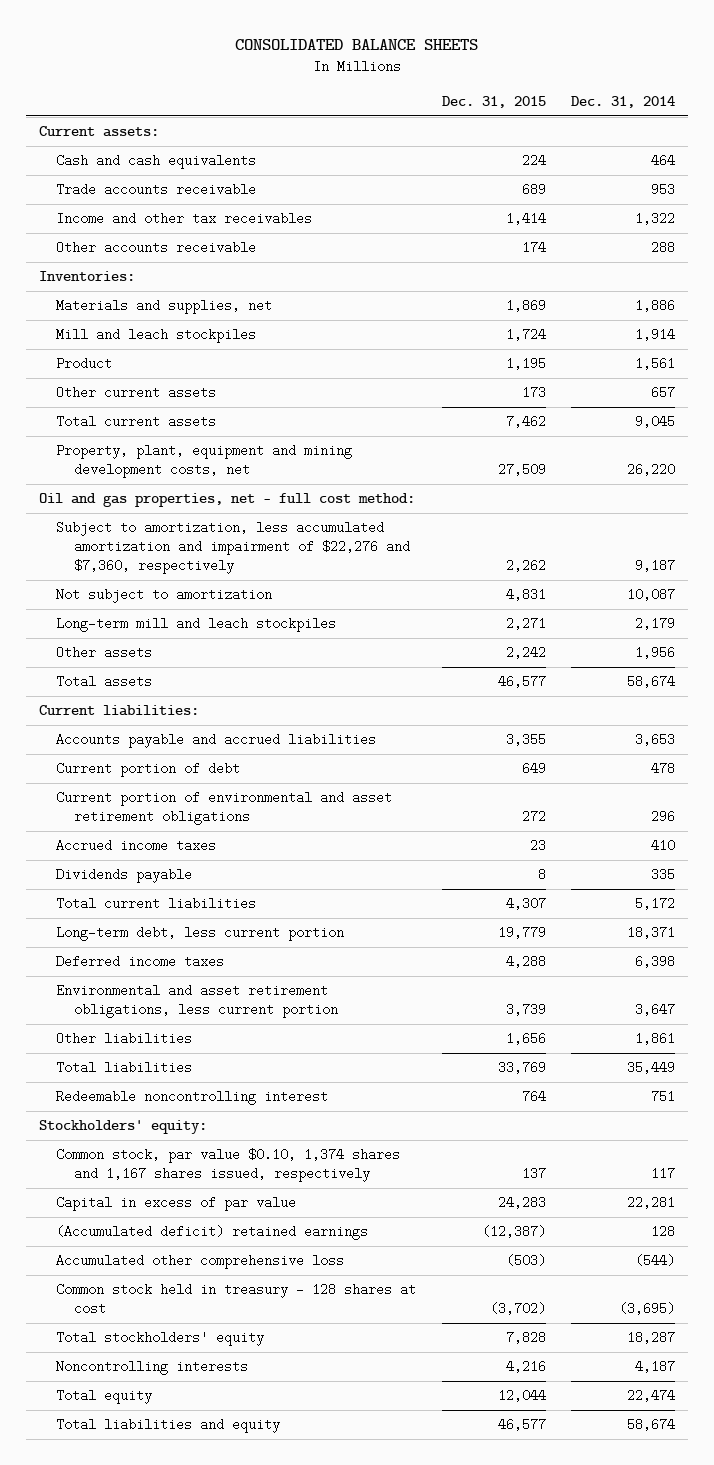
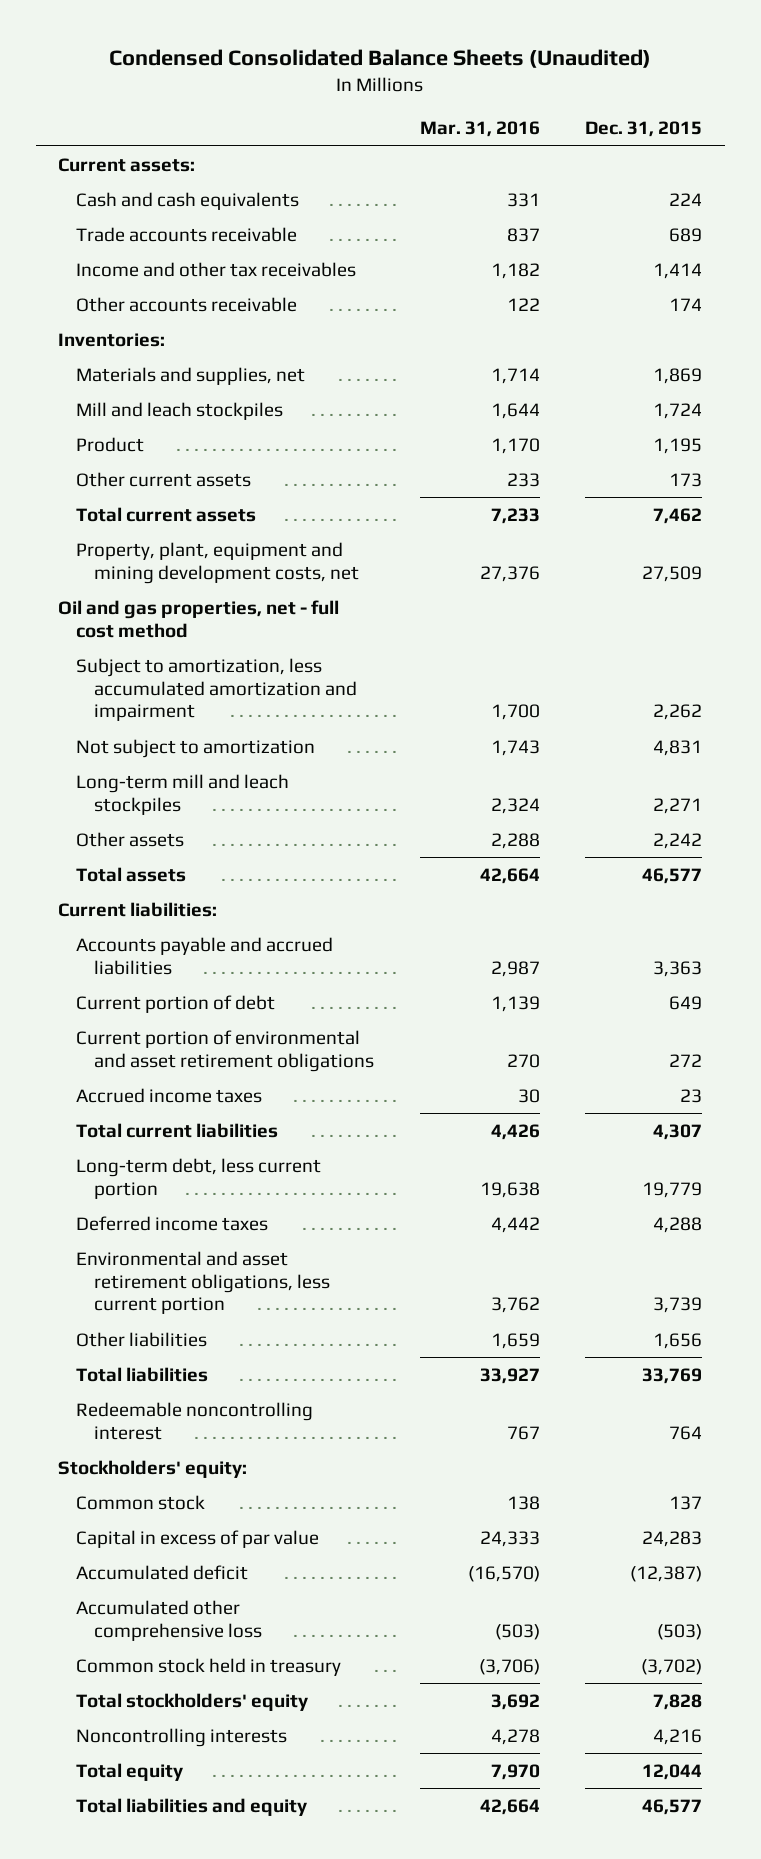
[234,39,478,51] CONSOLIDATED BALANCE SHEETS -> [109,49,652,69] Condensed Consolidated Balance Sheets (Unaudited)
[571,96,676,109] Dec. 31, 2014 -> none
none -> [419,121,540,138] Mar. 31, 2016
[38,493,415,508] Oil and gas properties, net - full cost method: -> [58,599,340,638] Oil and gas properties, net - full cost method
[56,521,411,575] Subject to amortization, less accumulated amortization and impairment of $22,276 and $7,360, respectively -> [76,657,358,722] Subject to amortization, less accumulated amortization and impairment
[505,733,546,747] 3,355 -> [653,960,703,977] 3,363
[56,868,193,884] Dividends payable -> none
[56,1148,401,1183] Common stock, par value $0.10, 1,374 shares and 1,167 shares issued, respectively -> [76,1494,206,1510] Common stock
[56,1225,369,1241] (Accumulated deficit) retained earnings -> [76,1564,249,1580] Accumulated deficit
[56,1283,417,1316] Common stock held in treasury - 128 shares at cost -> [76,1657,342,1676] Common stock held in treasury

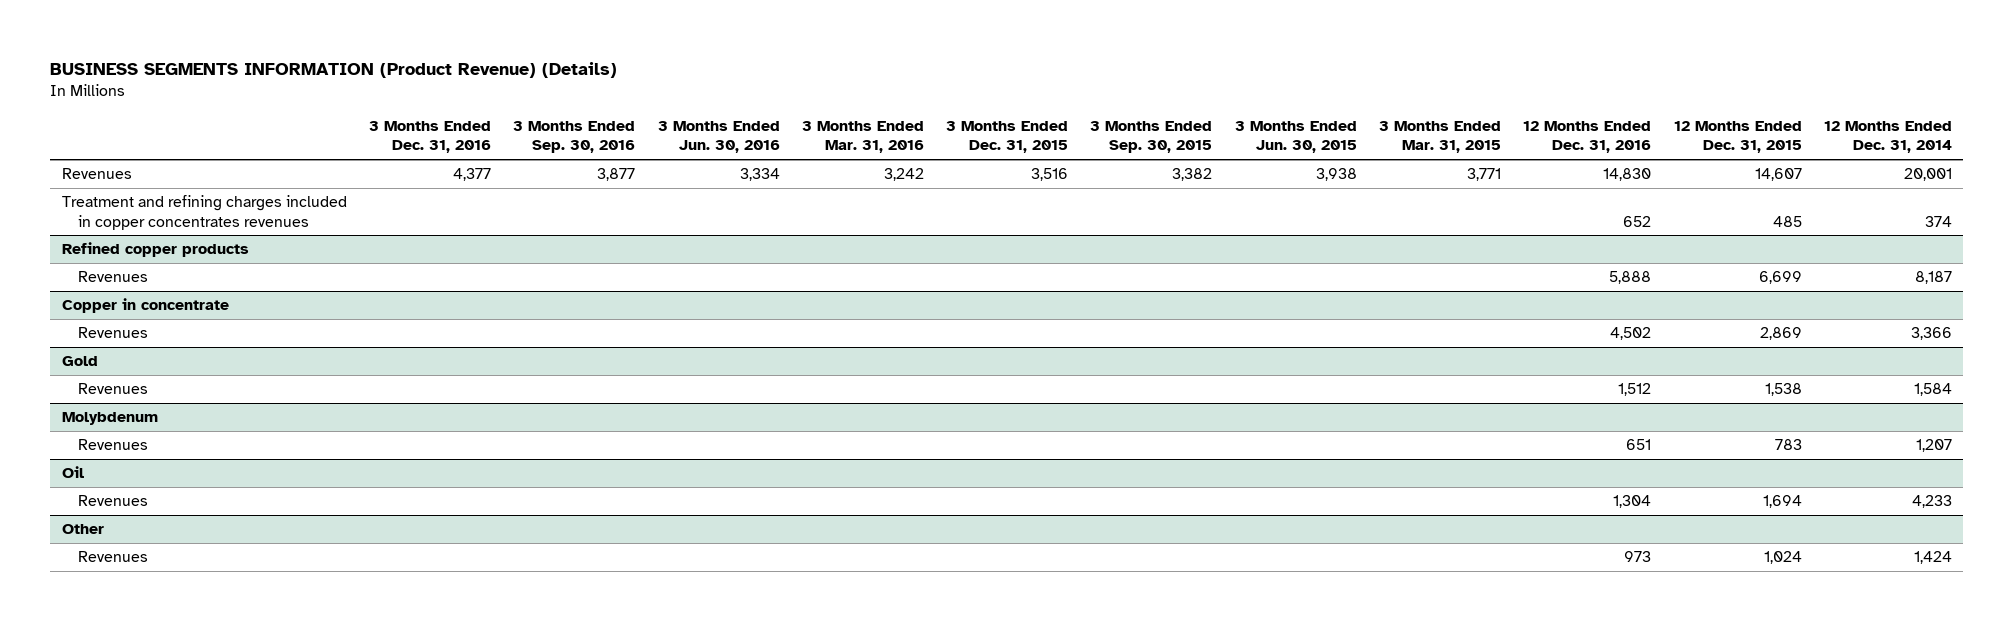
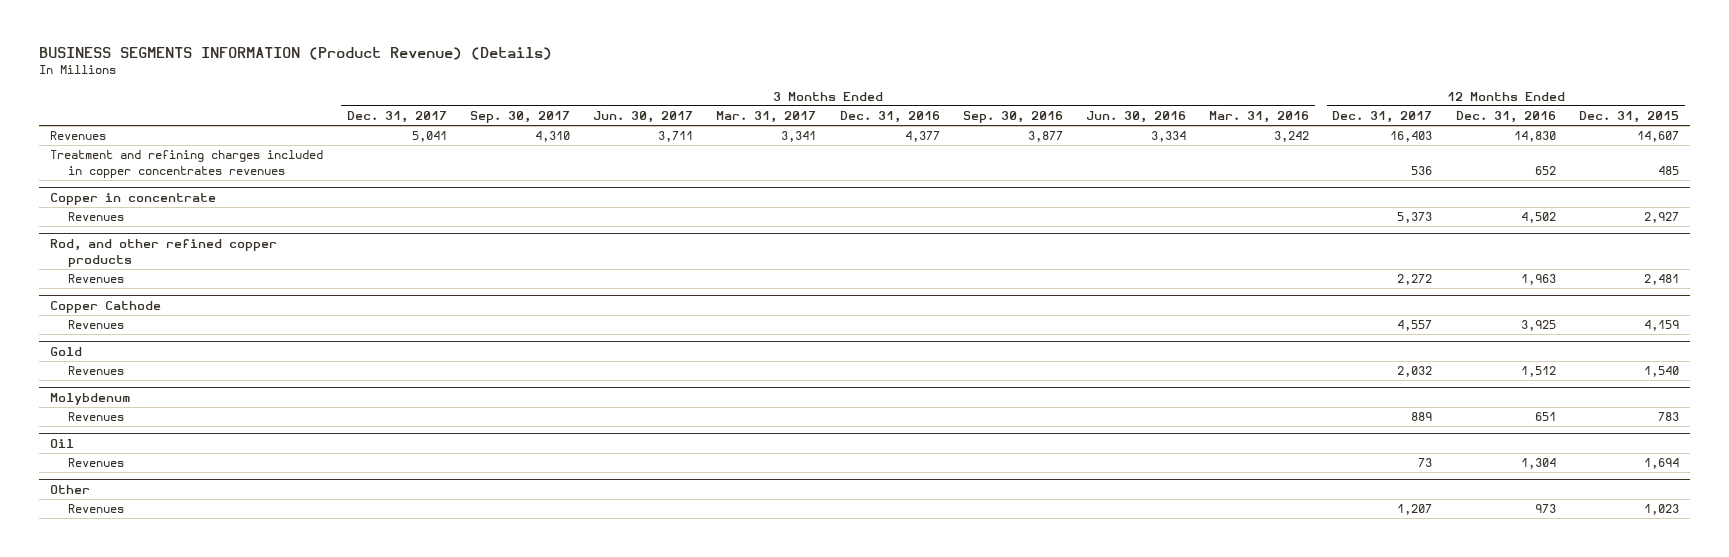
[946,121,1069,154] 3 Months Ended Dec. 31, 2015 -> none
[1090,121,1213,154] 3 Months Ended Sep. 30, 2015 -> none
[1234,121,1357,154] 3 Months Ended Jun. 30, 2015 -> none
[1379,121,1502,154] 3 Months Ended Mar. 31, 2015 -> none
[1824,121,1953,154] 12 Months Ended Dec. 31, 2014 -> none
none -> [346,111,447,124] Dec. 31, 2017
none -> [469,111,570,124] Sep. 30, 2017
none -> [593,111,694,124] Jun. 30, 2017
none -> [716,111,817,124] Mar. 31, 2017
none -> [1332,111,1433,124] Dec. 31, 2017
[61,242,249,258] Refined copper products -> none
[78,271,149,283] Revenues -> none
[1759,327,1802,341] 2,869 -> [1643,212,1679,224] 2,927
none -> [50,239,278,267] Rod, and other refined copper products
none -> [67,274,124,284] Revenues
none -> [50,301,162,314] Copper Cathode
none -> [67,320,124,330] Revenues
[1764,383,1802,397] 1,538 -> [1643,366,1679,378] 1,540
[1763,551,1802,565] 1,024 -> [1643,504,1679,516] 1,023

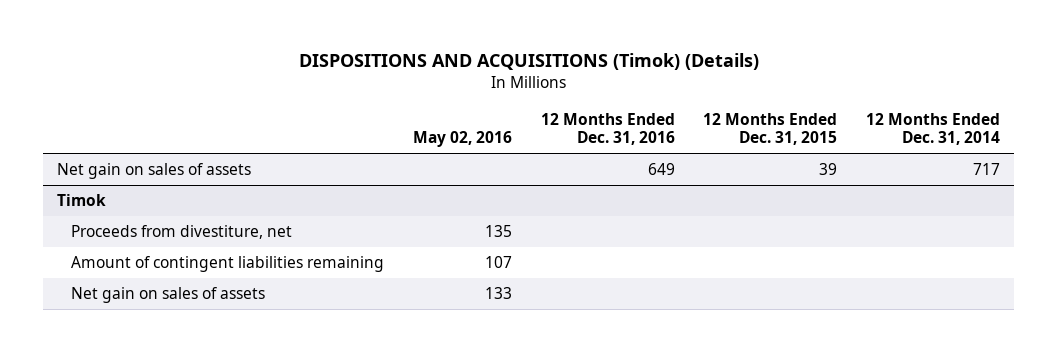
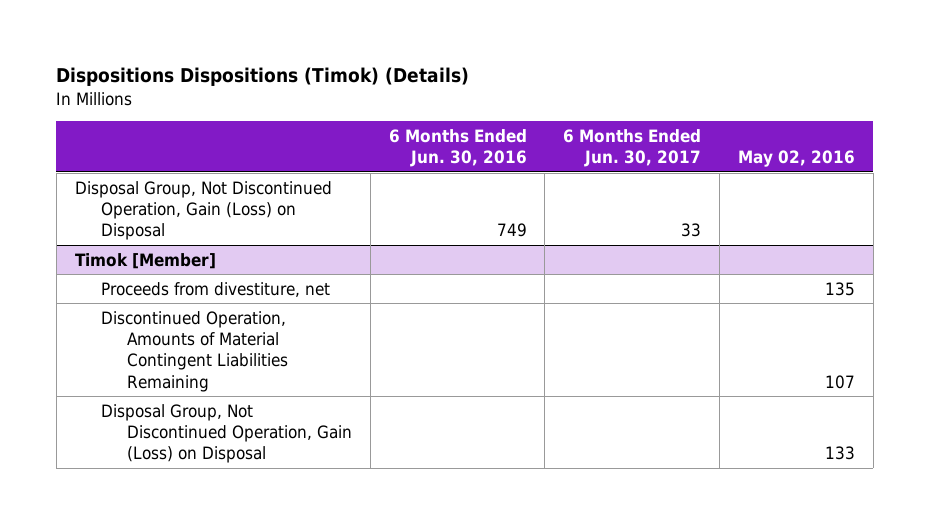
[298,52,759,70] DISPOSITIONS AND ACQUISITIONS (Timok) (Details) -> [56,67,470,87] Dispositions Dispositions (Timok) (Details)
[540,112,675,146] 12 Months Ended Dec. 31, 2016 -> none
[703,112,838,146] 12 Months Ended Dec. 31, 2015 -> none
[866,112,1001,146] 12 Months Ended Dec. 31, 2014 -> none
none -> [388,128,527,168] 6 Months Ended Jun. 30, 2016
none -> [563,128,702,168] 6 Months Ended Jun. 30, 2017
[56,163,251,180] Net gain on sales of assets -> [74,180,332,241] Disposal Group, Not Discontinued Operation, Gain (Loss) on Disposal
[56,194,106,207] Timok -> [74,252,216,269] Timok [Member]
[71,256,385,273] Amount of contingent liabilities remaining -> [100,310,288,392] Discontinued Operation, Amounts of Material Contingent Liabilities Remaining
[71,287,266,304] Net gain on sales of assets -> [100,403,352,464] Disposal Group, Not Discontinued Operation, Gain (Loss) on Disposal

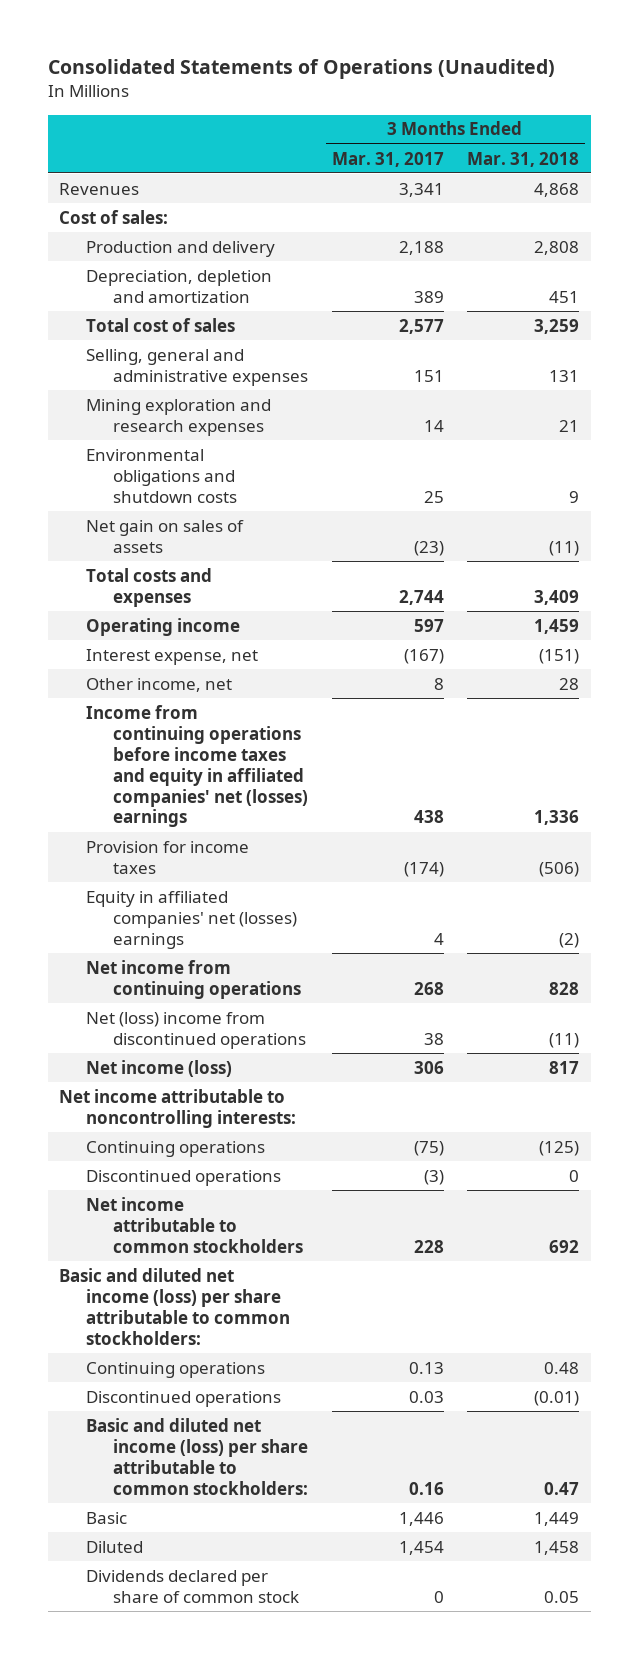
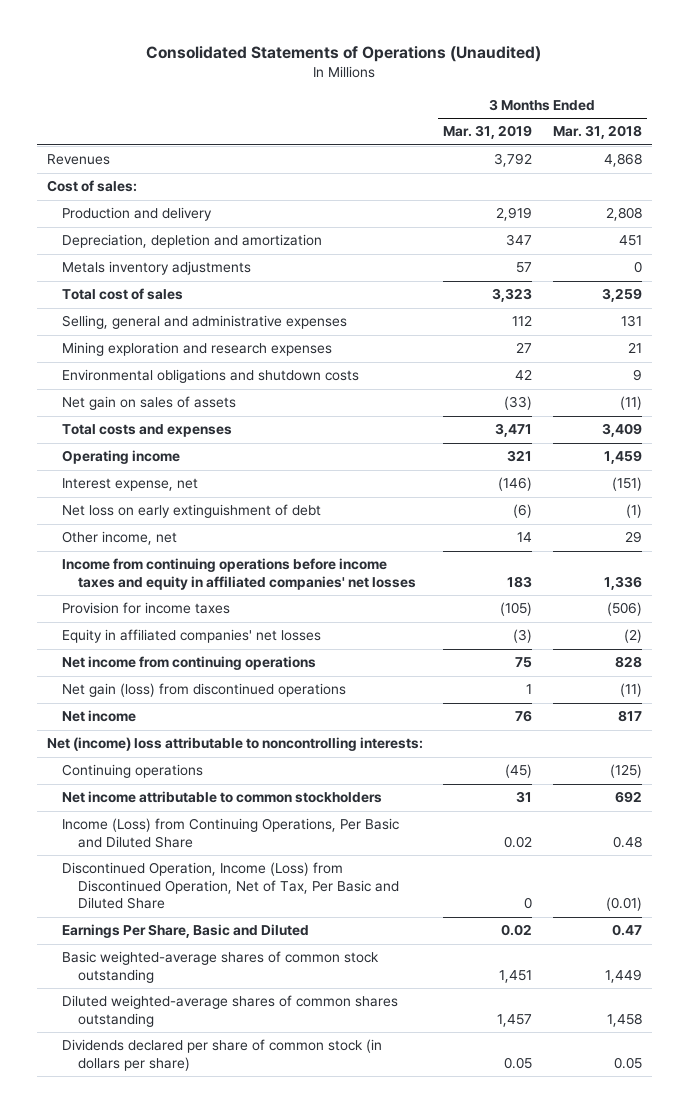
[331,151,444,167] Mar. 31, 2017 -> none
none -> [443,125,533,140] Mar. 31, 2019
none -> [62,261,252,276] Metals inventory adjustments
none -> [62,504,322,519] Net loss on early extinguishment of debt
[558,677,579,690] 28 -> [624,531,642,544] 29
[86,704,309,828] Income from continuing operations before income taxes and equity in affiliated companies' net (losses) earnings -> [62,558,416,590] Income from continuing operations before income taxes and equity in affiliated companies' net losses
[86,890,298,949] Equity in affiliated companies' net (losses) earnings -> [62,629,322,644] Equity in affiliated companies' net losses
[86,1011,307,1049] Net (loss) income from discontinued operations -> [62,683,347,698] Net gain (loss) from discontinued operations
[86,1059,233,1077] Net income (loss) -> [62,710,137,723] Net income
[59,1088,297,1128] Net income attributable to noncontrolling interests: -> [46,737,423,752] Net (income) loss attributable to noncontrolling interests:
[86,1169,282,1186] Discontinued operations -> none
[59,1267,291,1345] Basic and diluted net income (loss) per share attributable to common stockholders: -> none
[86,1390,282,1407] Discontinued operations -> none
[86,1361,266,1378] Continuing operations -> [62,818,400,848] Income (Loss) from Continuing Operations, Per Basic and Diluted Share
none -> [62,862,399,910] Discontinued Operation, Income (Loss) from Discontinued Operation, Net of Tax, Per Basic and Diluted Share
[86,1417,309,1495] Basic and diluted net income (loss) per share attributable to common stockholders: -> [62,924,310,939] Earnings Per Share, Basic and Diluted
[86,1511,128,1524] Basic -> [62,951,380,983] Basic weighted-average shares of common stock outstanding
[86,1540,144,1553] Diluted -> [62,995,399,1027] Diluted weighted-average shares of common shares outstanding
[86,1569,300,1603] Dividends declared per share of common stock -> [62,1039,383,1071] Dividends declared per share of common stock (in dollars per share)

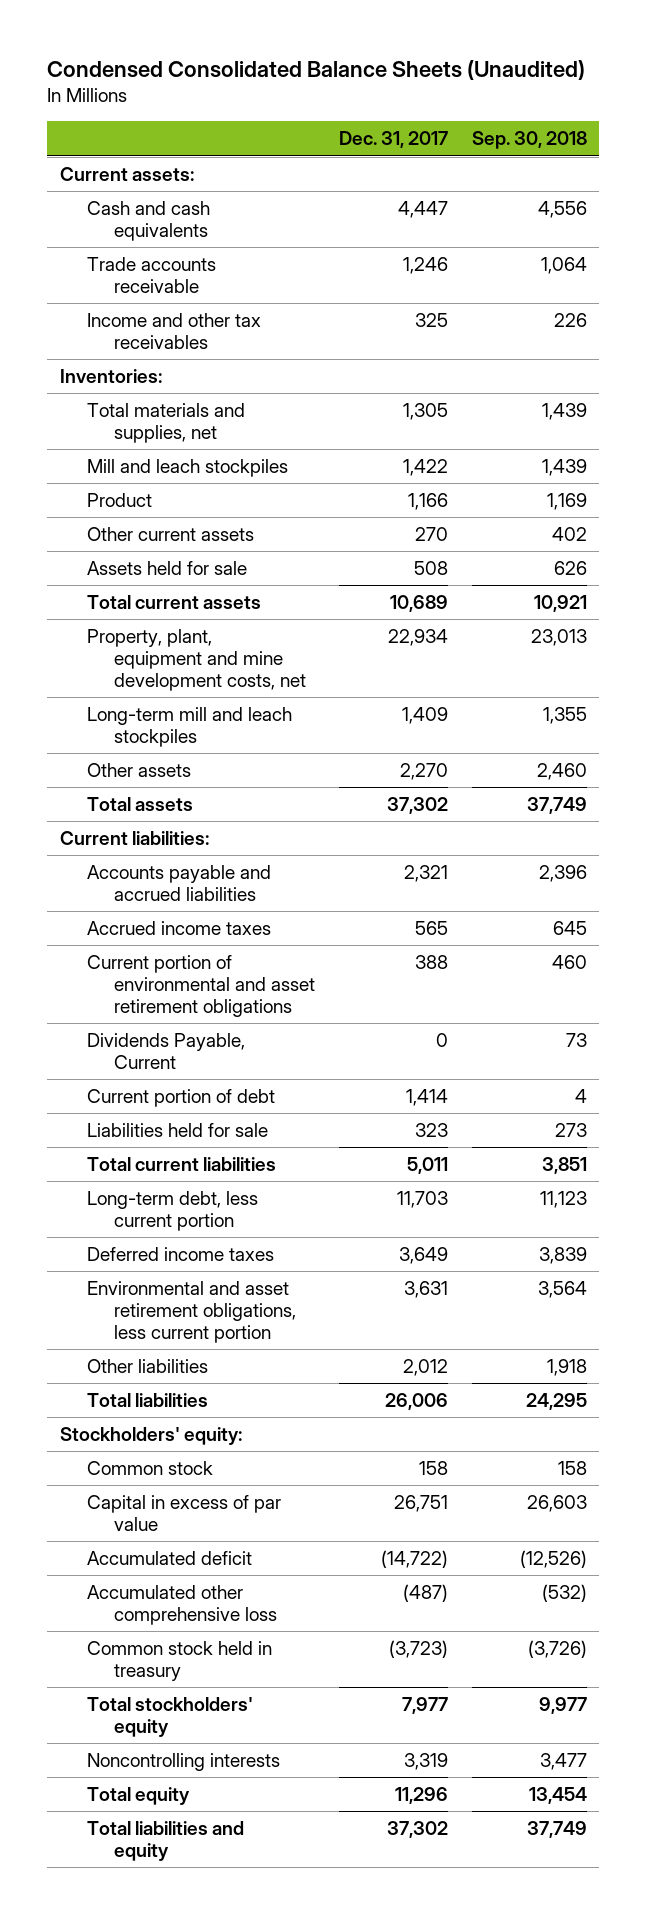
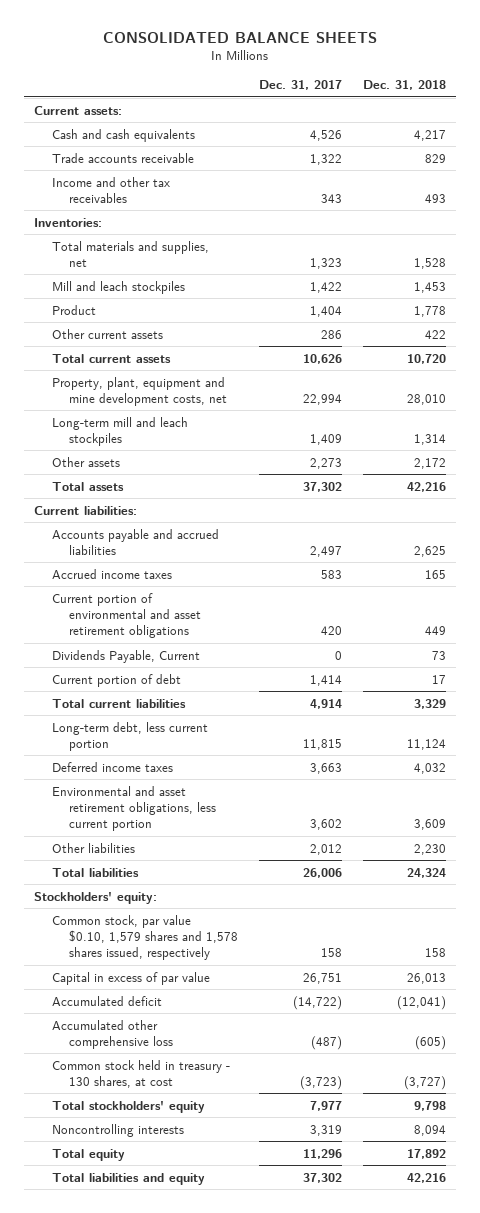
[47,59,586,80] Condensed Consolidated Balance Sheets (Unaudited) -> [102,32,377,44] CONSOLIDATED BALANCE SHEETS
[472,131,588,150] Sep. 30, 2018 -> none
none -> [362,80,446,91] Dec. 31, 2018
[398,201,449,219] 4,447 -> [310,129,343,141] 4,526
[403,257,449,275] 1,246 -> [310,153,343,165] 1,322
[415,313,449,328] 325 -> [321,193,343,203] 343
[403,403,449,421] 1,305 -> [310,257,343,269] 1,323
[86,561,247,576] Assets held for sale -> none
[408,493,449,511] 1,166 -> [310,305,343,317] 1,404
[415,527,449,542] 270 -> [321,329,343,339] 286
[390,595,449,613] 10,689 -> [303,353,343,364] 10,626
[388,629,449,647] 22,934 -> [303,393,343,405] 22,994
[400,763,449,781] 2,270 -> [310,457,343,469] 2,273
[404,865,449,883] 2,321 -> [310,545,343,557] 2,497
[415,921,449,936] 565 -> [321,569,343,579] 583
[415,955,449,970] 388 -> [321,625,343,635] 420
[86,1123,268,1138] Liabilities held for sale -> none
[407,1157,449,1175] 5,011 -> [310,698,343,709] 4,914
[397,1191,449,1209] 11,703 -> [303,738,343,750] 11,815
[399,1247,449,1265] 3,649 -> [310,762,343,774] 3,663
[404,1281,449,1299] 3,631 -> [310,818,343,830] 3,602
[86,1461,213,1476] Common stock -> [51,914,239,960] Common stock, par value $0.10, 1,579 shares and 1,578 shares issued, respectively
[86,1641,272,1681] Common stock held in treasury -> [51,1059,230,1088] Common stock held in treasury - 130 shares, at cost

